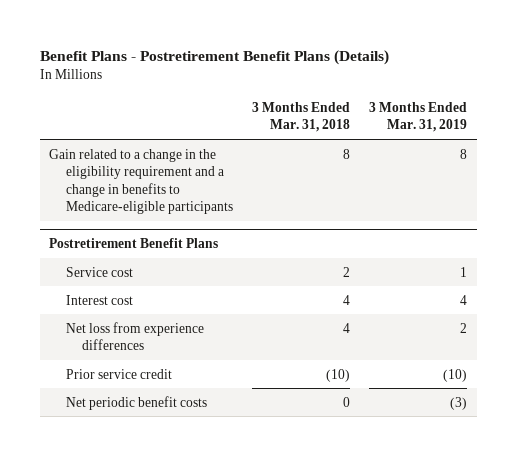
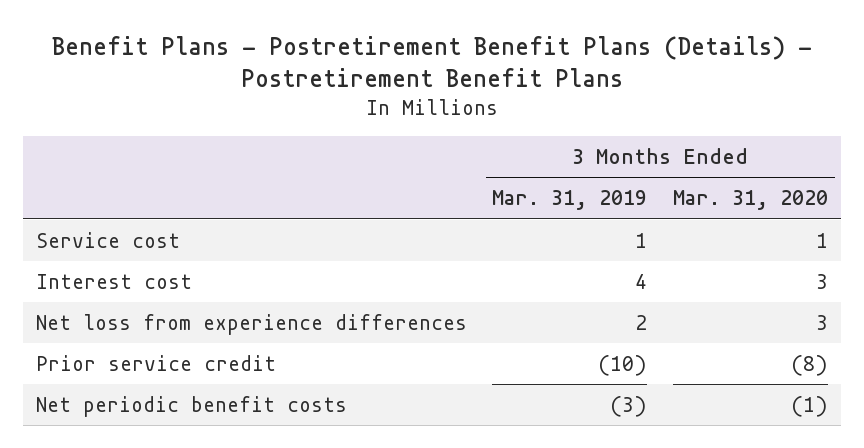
[39,49,389,65] Benefit Plans - Postretirement Benefit Plans (Details) -> [51,35,812,88] Benefit Plans - Postretirement Benefit Plans (Details) - Postretirement Benefit Plans
[251,101,350,133] 3 Months Ended Mar. 31, 2018 -> none
none -> [673,190,829,211] Mar. 31, 2020
[49,148,233,215] Gain related to a change in the eligibility requirement and a change in benefits to Medicare-eligible participants -> none
[49,238,219,249] Postretirement Benefit Plans -> none

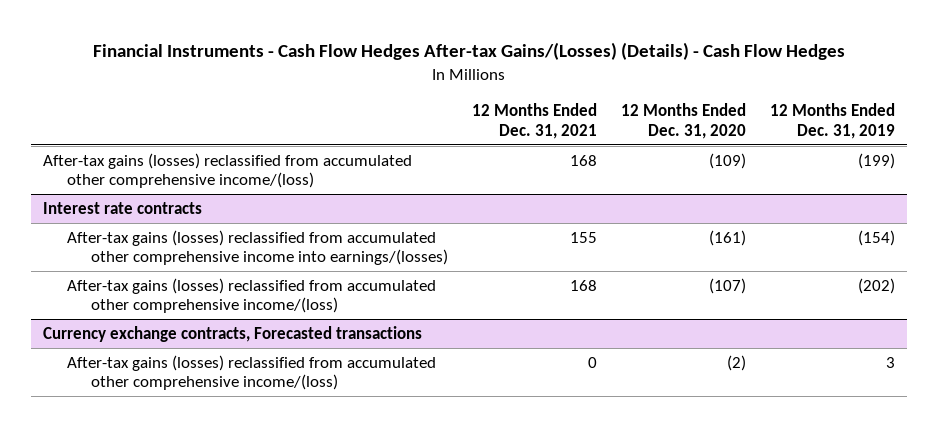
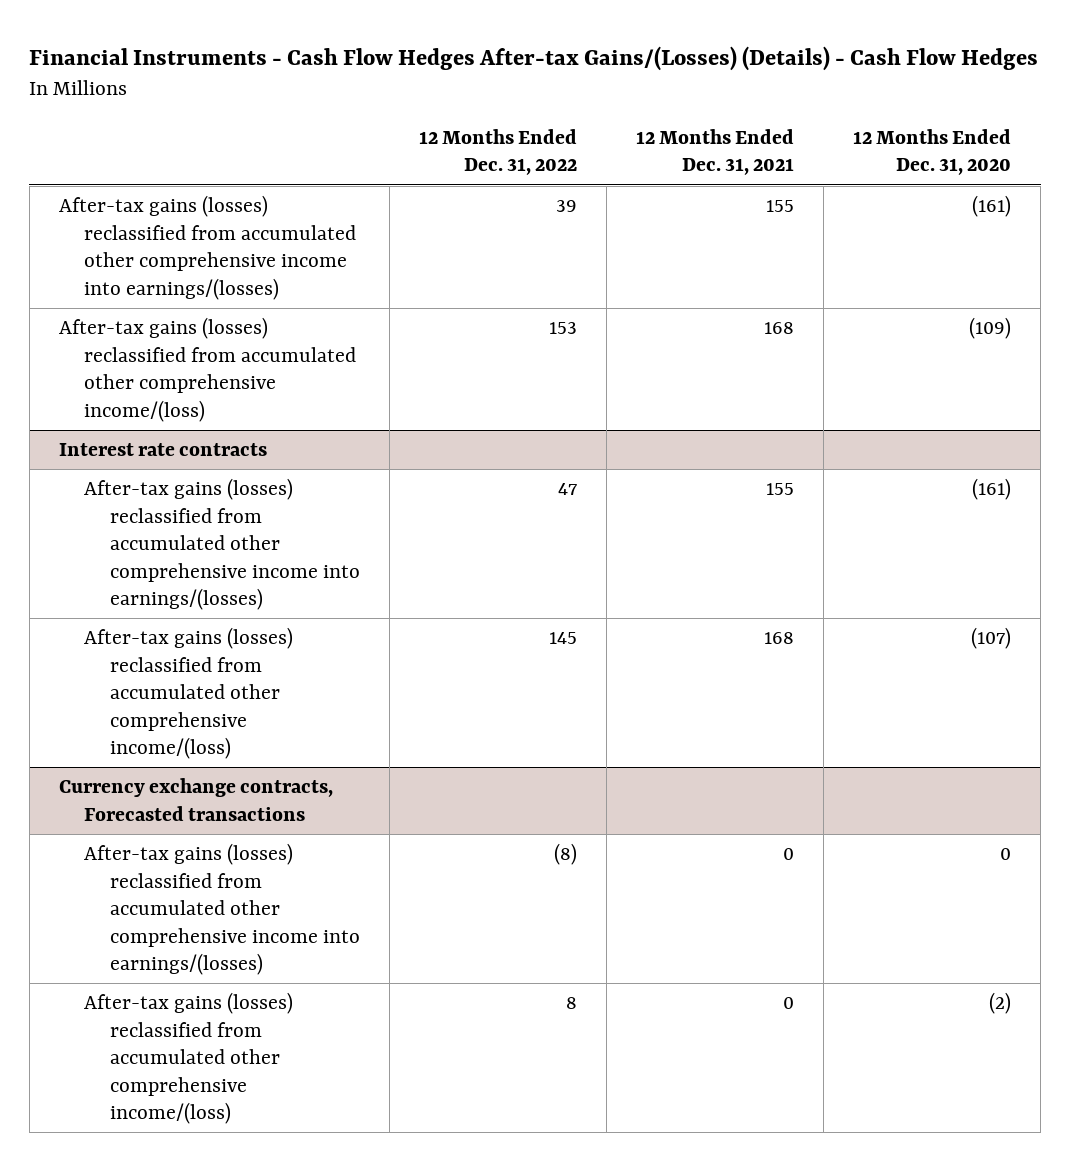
[769,103,895,139] 12 Months Ended Dec. 31, 2019 -> none
none -> [418,128,577,176] 12 Months Ended Dec. 31, 2022
none -> [58,195,357,300] After-tax gains (losses) reclassified from accumulated other comprehensive income into earnings/(losses)
none -> [84,843,360,976] After-tax gains (losses) reclassified from accumulated other comprehensive income into earnings/(losses)

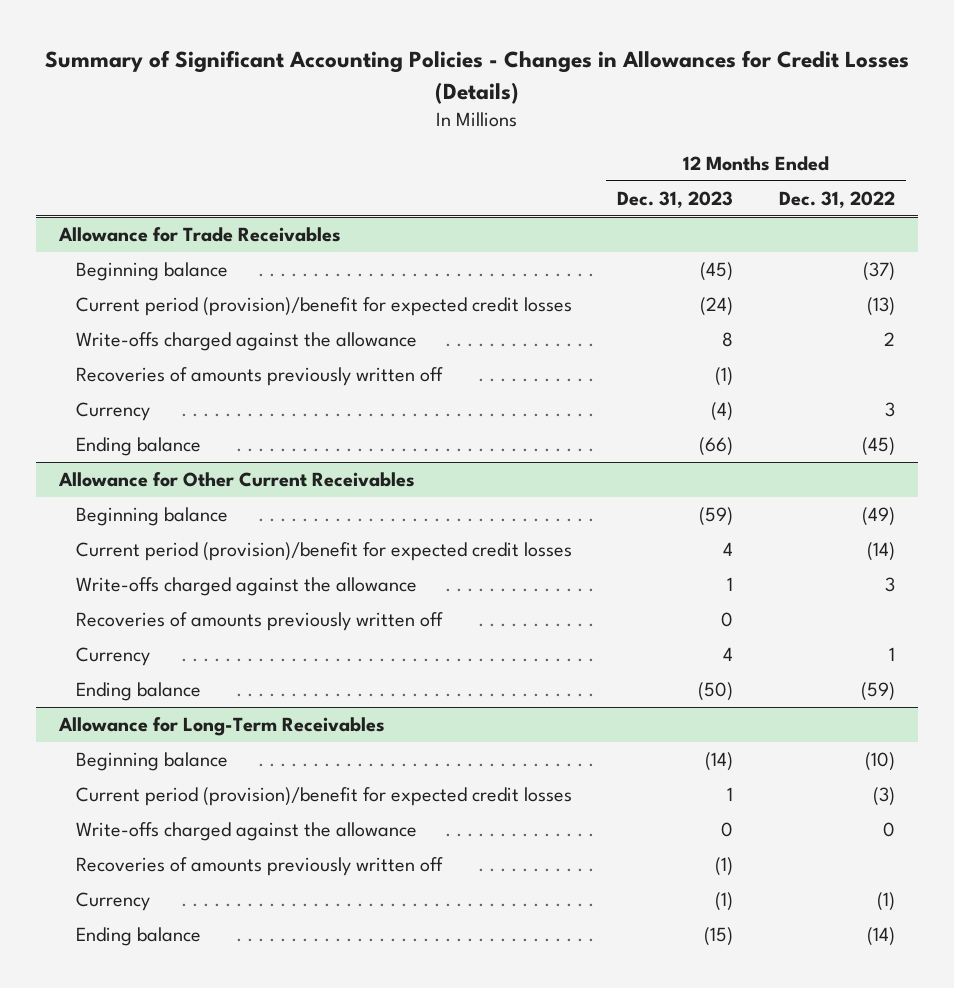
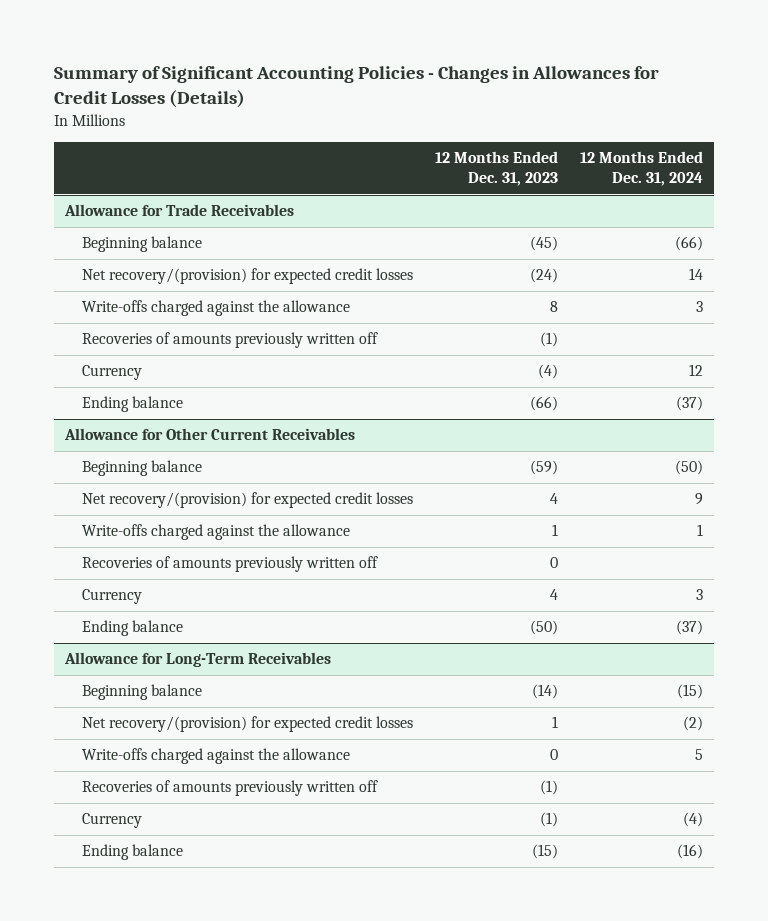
[778,190,895,208] Dec. 31, 2022 -> none
none -> [579,151,703,187] 12 Months Ended Dec. 31, 2024
[75,297,572,317] Current period (provision)/benefit for expected credit losses -> [82,268,414,285] Net recovery/(provision) for expected credit losses
[75,542,572,562] Current period (provision)/benefit for expected credit losses -> [82,492,414,509] Net recovery/(provision) for expected credit losses
[75,787,572,807] Current period (provision)/benefit for expected credit losses -> [82,716,414,733] Net recovery/(provision) for expected credit losses

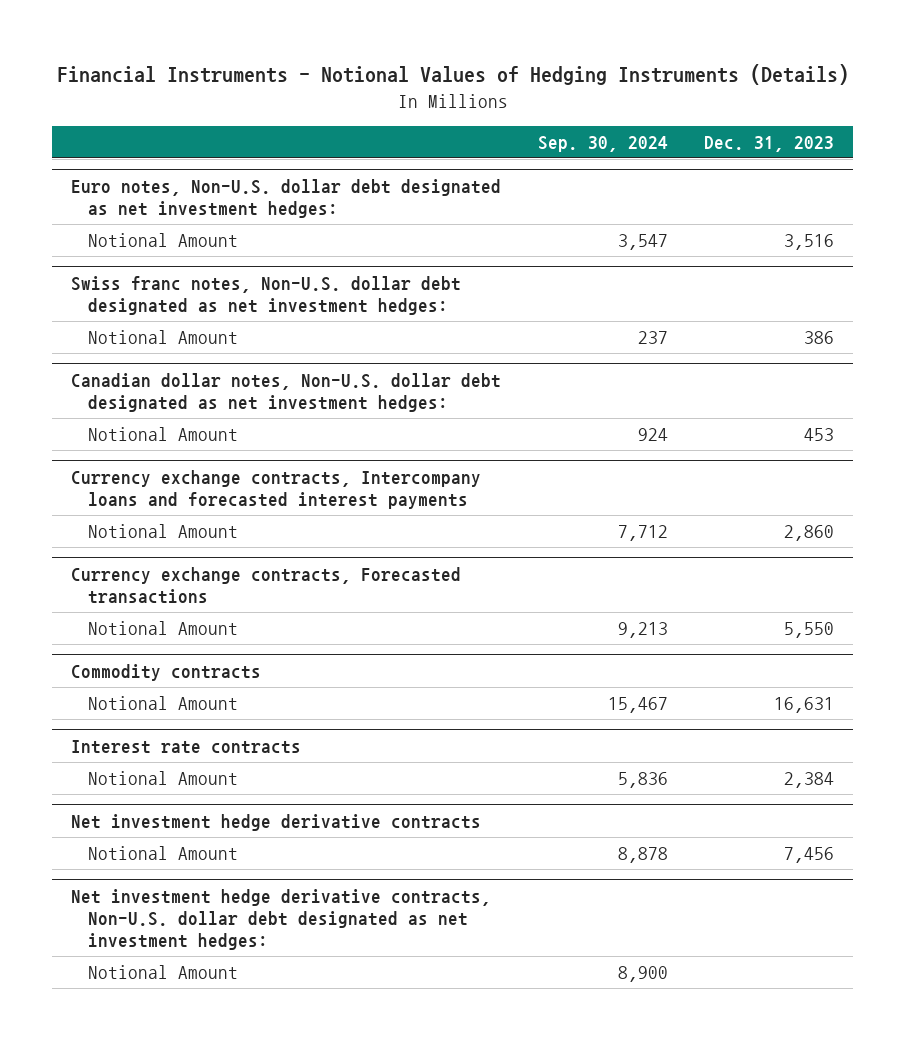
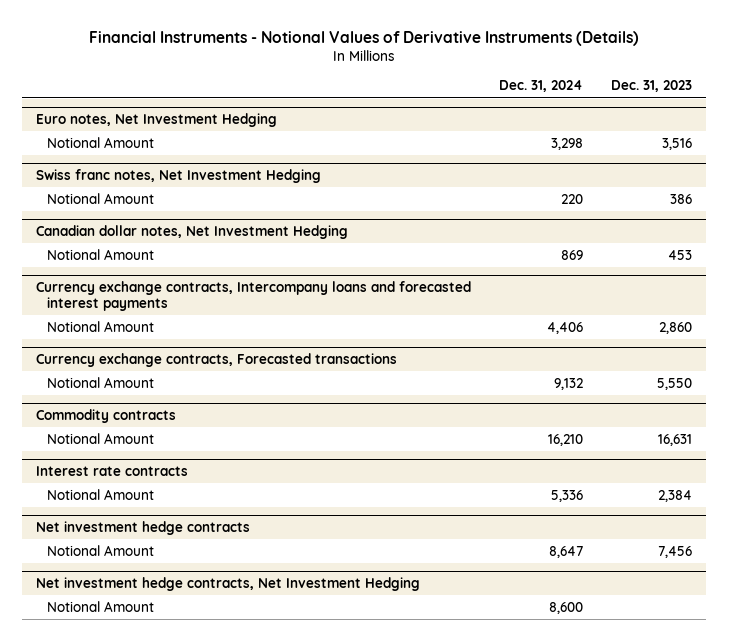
[56,64,849,86] Financial Instruments - Notional Values of Hedging Instruments (Details) -> [89,30,640,46] Financial Instruments - Notional Values of Derivative Instruments (Details)
[537,135,668,152] Sep. 30, 2024 -> none
none -> [499,80,584,93] Dec. 31, 2024
[70,179,501,218] Euro notes, Non-U.S. dollar debt designated as net investment hedges: -> none
none -> [36,112,278,127] Euro notes, Net Investment Hedging
[70,276,461,315] Swiss franc notes, Non-U.S. dollar debt designated as net investment hedges: -> none
none -> [36,168,322,183] Swiss franc notes, Net Investment Hedging
[70,373,501,412] Canadian dollar notes, Non-U.S. dollar debt designated as net investment hedges: -> none
none -> [36,224,349,239] Canadian dollar notes, Net Investment Hedging
[70,814,481,832] Net investment hedge derivative contracts -> [36,520,251,535] Net investment hedge contracts
[70,889,491,950] Net investment hedge derivative contracts, Non-U.S. dollar debt designated as net investment hedges: -> none
none -> [36,576,421,591] Net investment hedge contracts, Net Investment Hedging

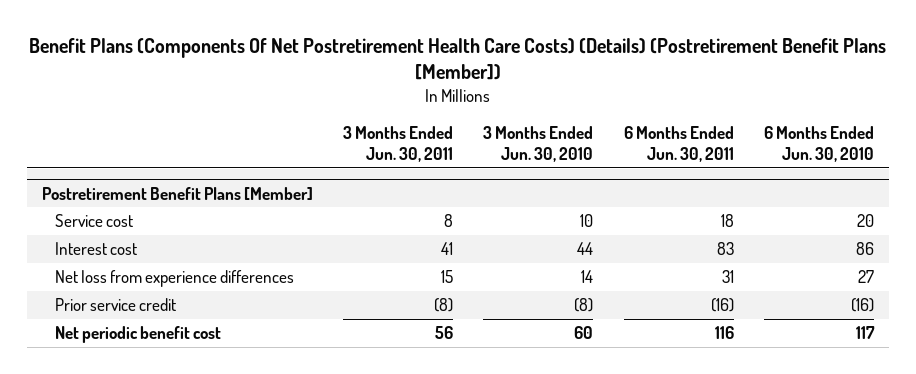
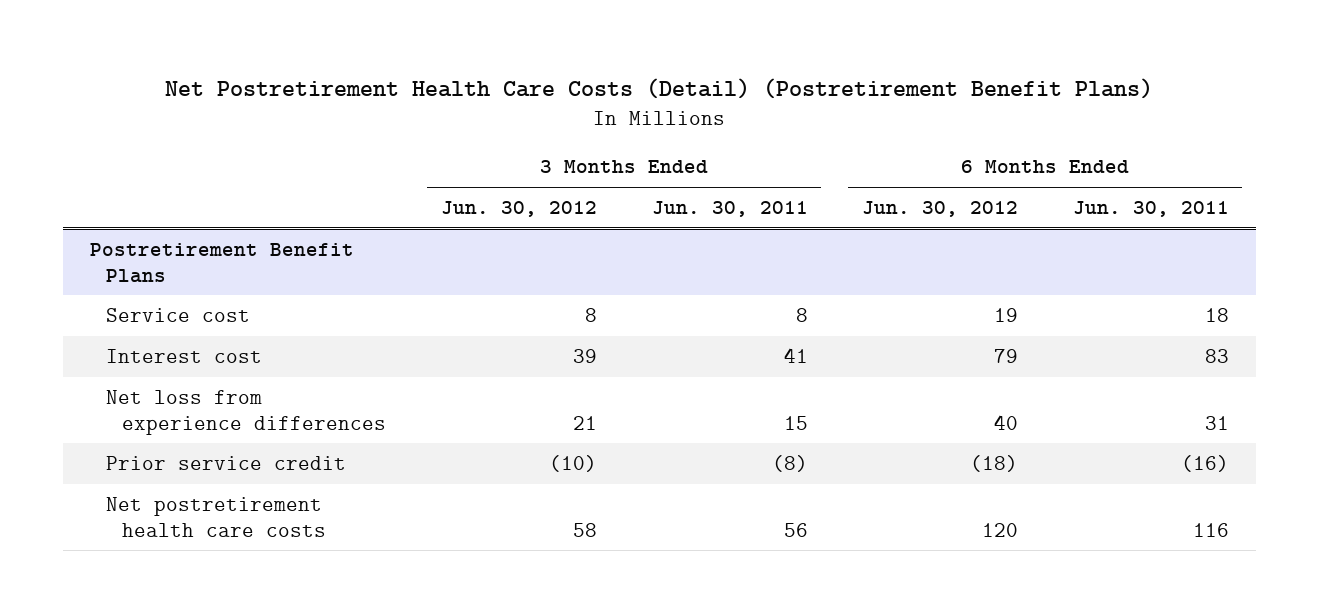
[28,37,886,81] Benefit Plans (Components Of Net Postretirement Health Care Costs) (Details) (Postretirement Benefit Plans [Member]) -> [165,77,1154,99] Net Postretirement Health Care Costs (Detail) (Postretirement Benefit Plans)
[483,126,594,162] 3 Months Ended Jun. 30, 2010 -> none
[763,126,874,162] 6 Months Ended Jun. 30, 2010 -> none
none -> [440,200,597,217] Jun. 30, 2012
none -> [862,200,1019,217] Jun. 30, 2012
[41,186,313,200] Postretirement Benefit Plans [Member] -> [89,242,354,283] Postretirement Benefit Plans
[54,326,221,344] Net periodic benefit cost -> [106,496,327,537] Net postretirement health care costs

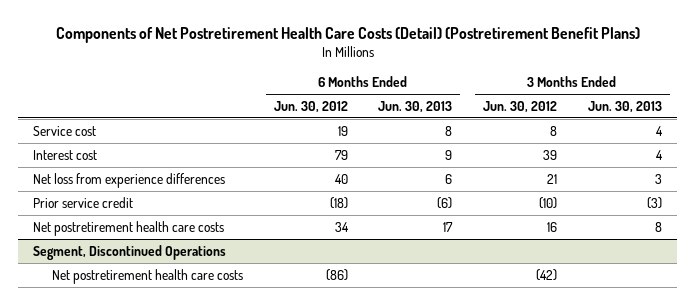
[165,77,1154,99] Net Postretirement Health Care Costs (Detail) (Postretirement Benefit Plans) -> [55,26,640,43] Components of Net Postretirement Health Care Costs (Detail) (Postretirement Benefit Plans)
[651,200,808,217] Jun. 30, 2011 -> none
[1072,200,1229,217] Jun. 30, 2011 -> none
none -> [378,100,453,113] Jun. 30, 2013
none -> [587,100,662,113] Jun. 30, 2013
[89,242,354,283] Postretirement Benefit Plans -> none
[572,522,597,537] 58 -> [547,221,558,232] 16
[982,522,1019,537] 120 -> [334,221,349,232] 34
none -> [33,244,227,260] Segment, Discontinued Operations
none -> [51,268,243,284] Net postretirement health care costs

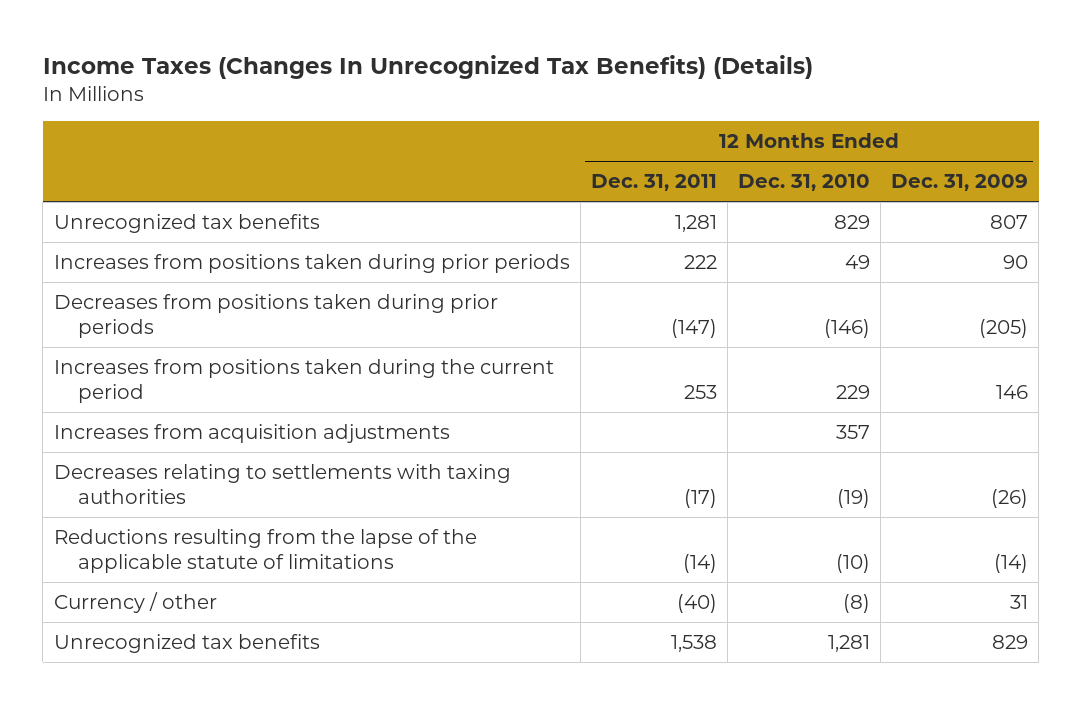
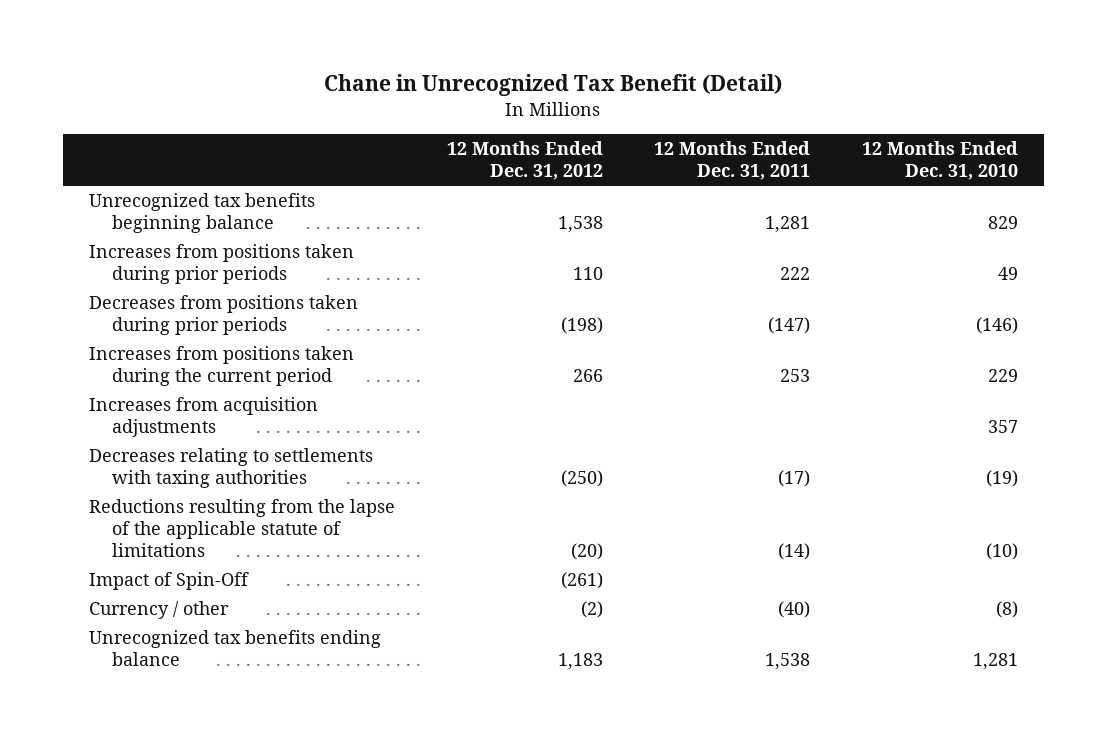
[42,55,813,80] Income Taxes (Changes In Unrecognized Tax Benefits) (Details) -> [324,74,783,97] Chane in Unrecognized Tax Benefit (Detail)
[891,174,1029,192] Dec. 31, 2009 -> none
none -> [446,141,603,181] 12 Months Ended Dec. 31, 2012
[53,213,320,233] Unrecognized tax benefits -> [88,193,315,234] Unrecognized tax benefits beginning balance
none -> [88,572,249,591] Impact of Spin-Off
[53,633,320,653] Unrecognized tax benefits -> [88,630,381,667] Unrecognized tax benefits ending balance

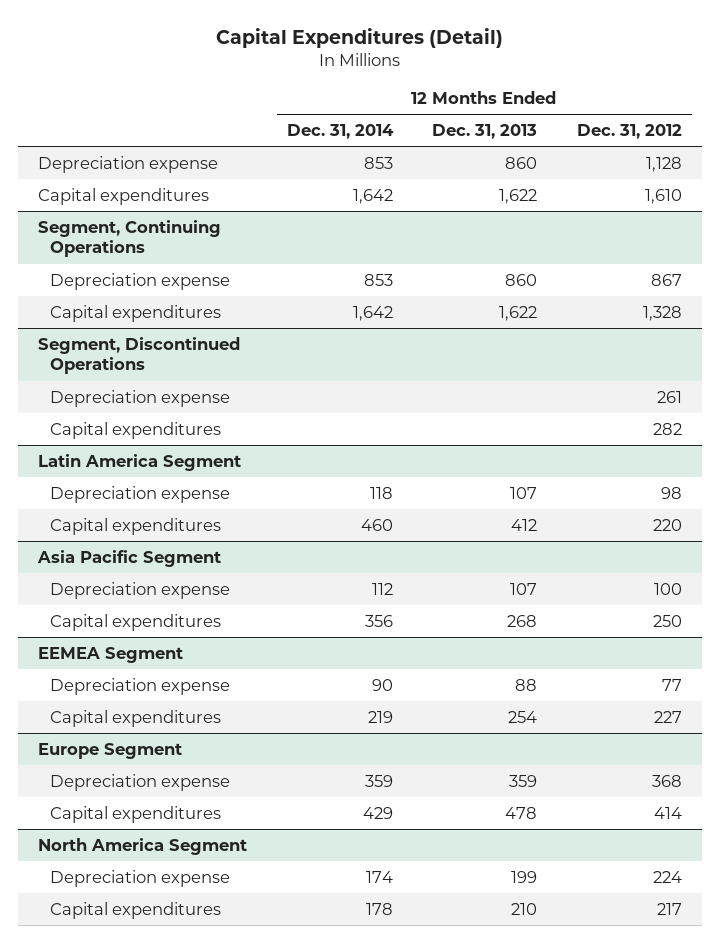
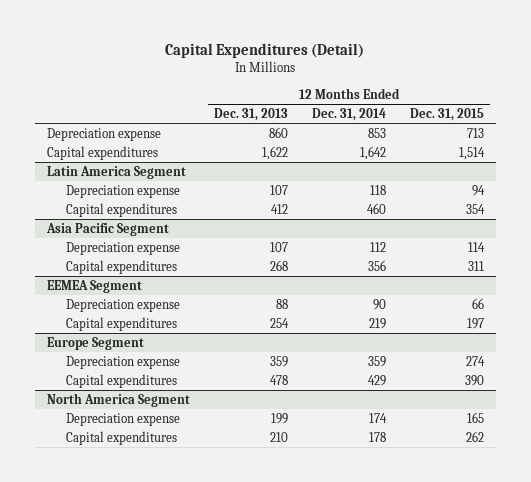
[576,124,682,140] Dec. 31, 2012 -> none
none -> [409,107,484,121] Dec. 31, 2015
[38,219,222,258] Segment, Continuing Operations -> none
[50,272,231,290] Depreciation expense -> none
[50,304,222,322] Capital expenditures -> none
[38,336,241,375] Segment, Discontinued Operations -> none
[50,389,231,407] Depreciation expense -> none
[50,421,222,439] Capital expenditures -> none

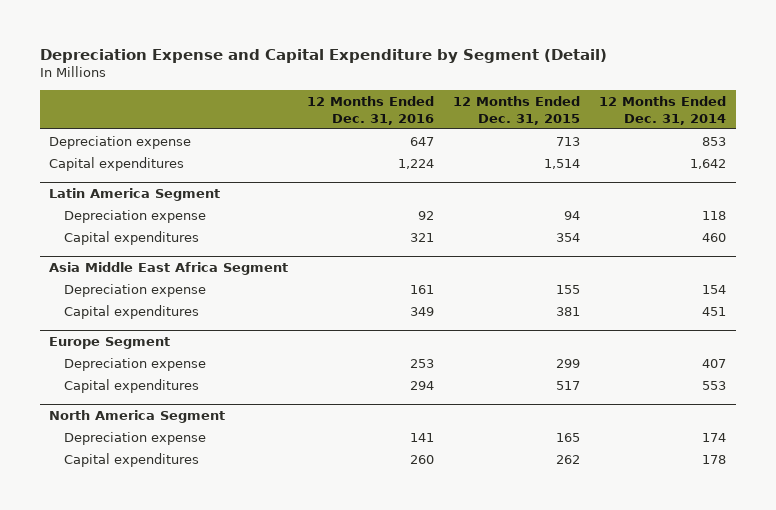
[165,43,365,59] Capital Expenditures (Detail) -> [39,48,607,63] Depreciation Expense and Capital Expenditure by Segment (Detail)
[213,107,288,121] Dec. 31, 2013 -> none
none -> [307,96,435,125] 12 Months Ended Dec. 31, 2016
[46,222,170,236] Asia Pacific Segment -> none
[47,279,143,293] EEMEA Segment -> none
[65,298,180,312] Depreciation expense -> none
[65,316,177,331] Capital expenditures -> none
none -> [49,262,289,276] Asia Middle East Africa Segment
[369,241,386,252] 112 -> [702,284,727,294] 154
[467,241,485,252] 114 -> [556,284,581,294] 155
[367,259,386,271] 356 -> [702,306,727,316] 451
[467,260,484,271] 311 -> [556,306,581,316] 381
[367,355,386,367] 359 -> [702,358,727,368] 407
[465,355,485,366] 274 -> [556,358,581,368] 299
[367,374,386,386] 429 -> [702,380,727,390] 553
[464,374,484,386] 390 -> [556,380,581,390] 517

